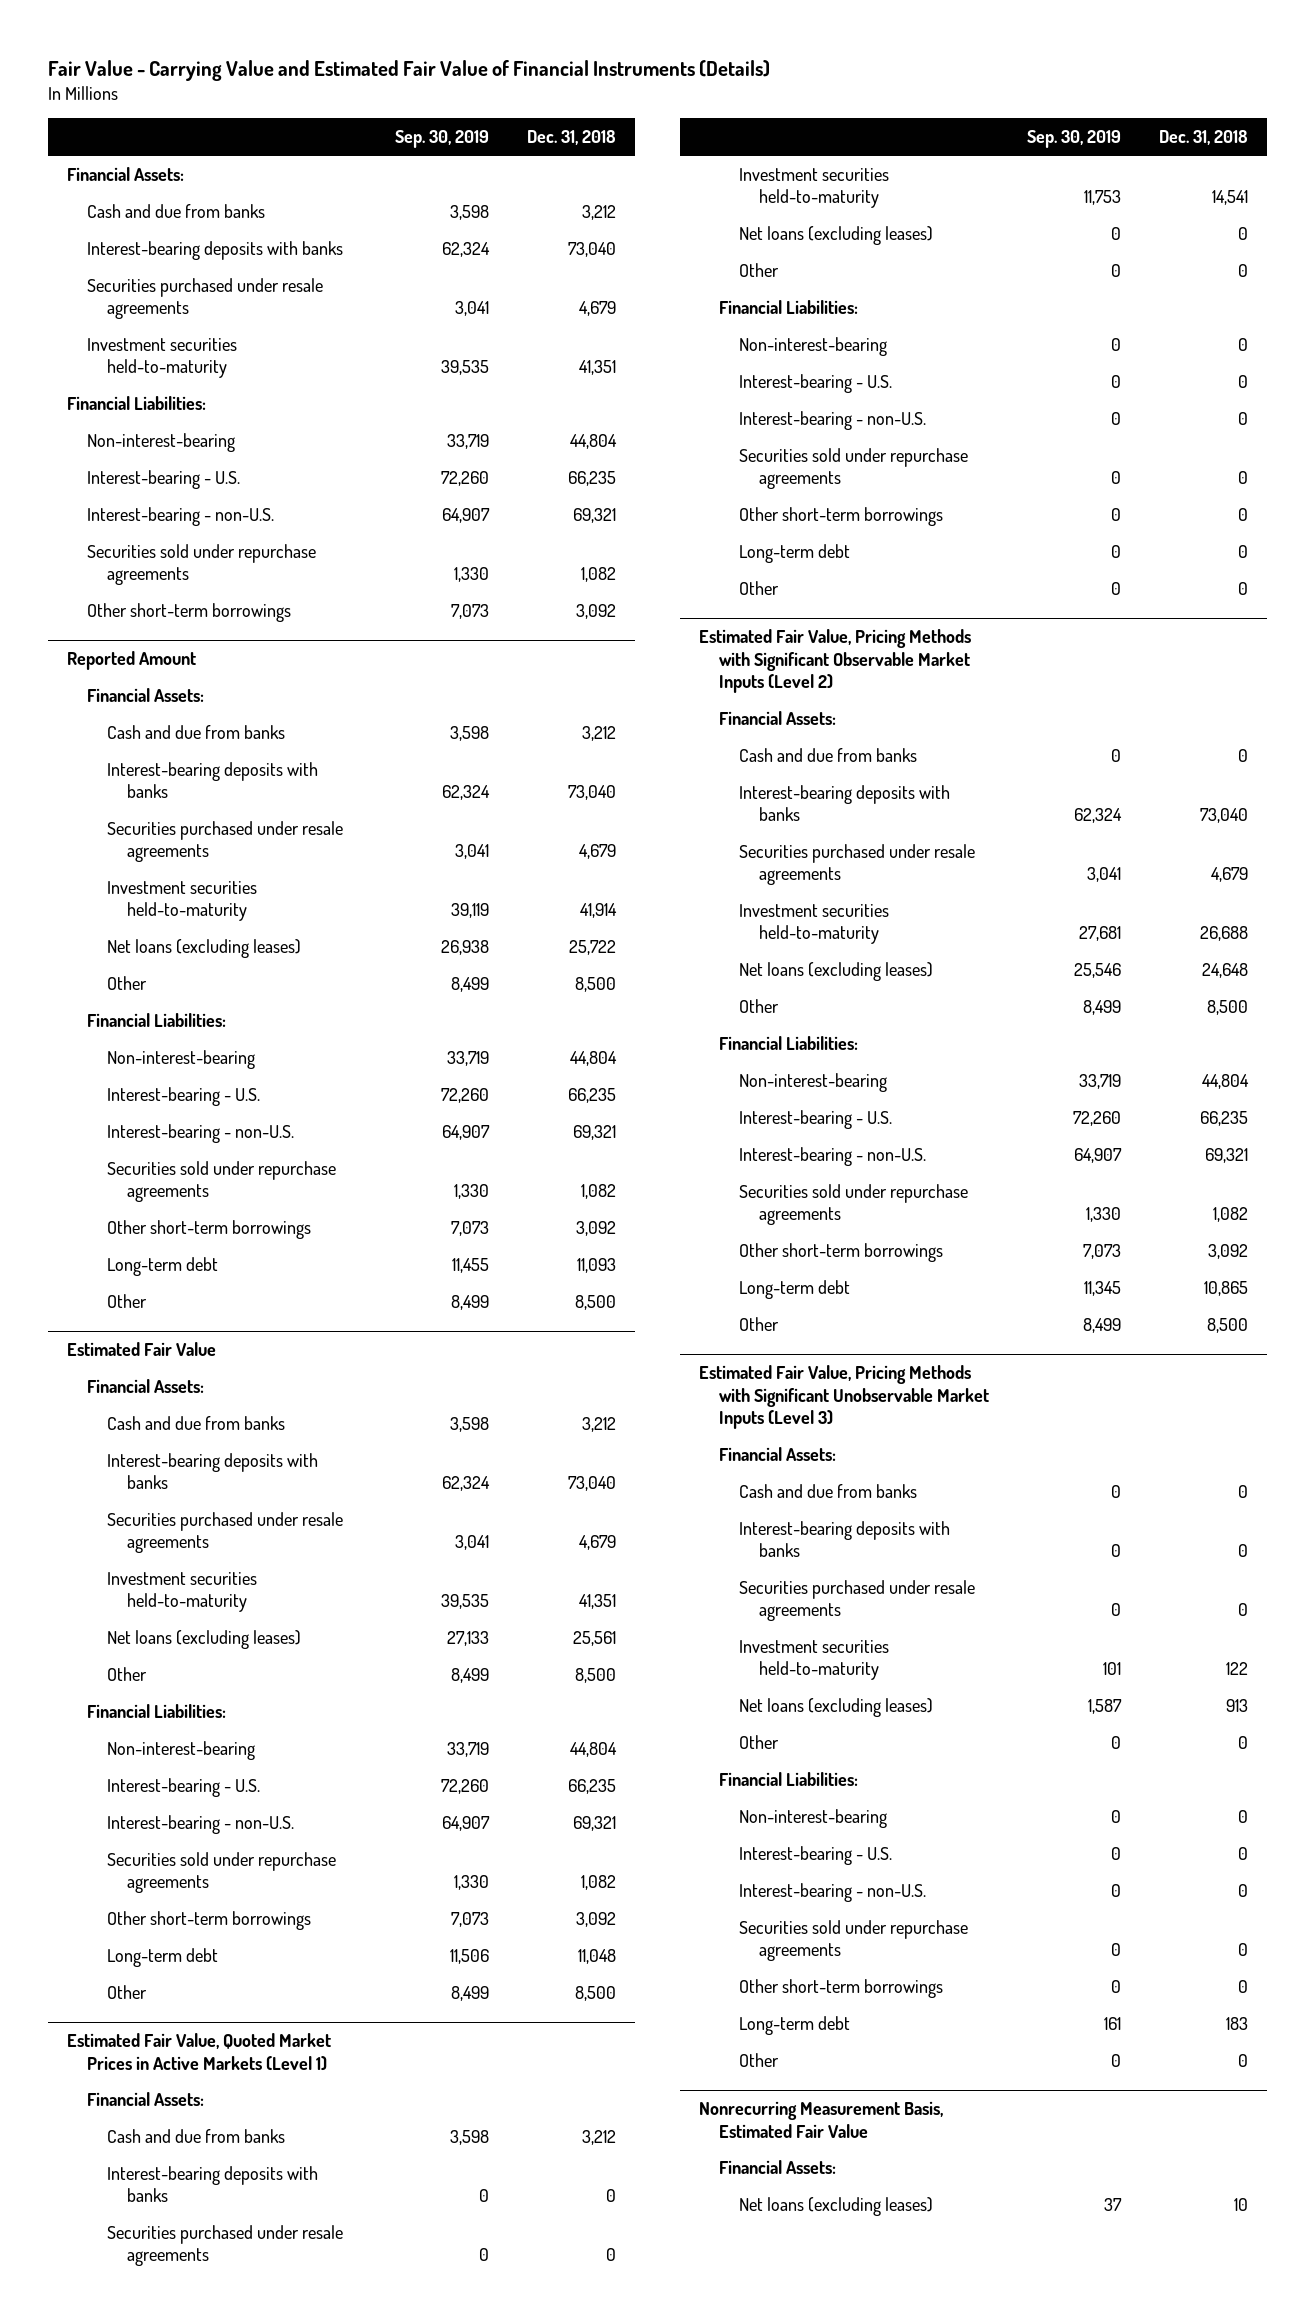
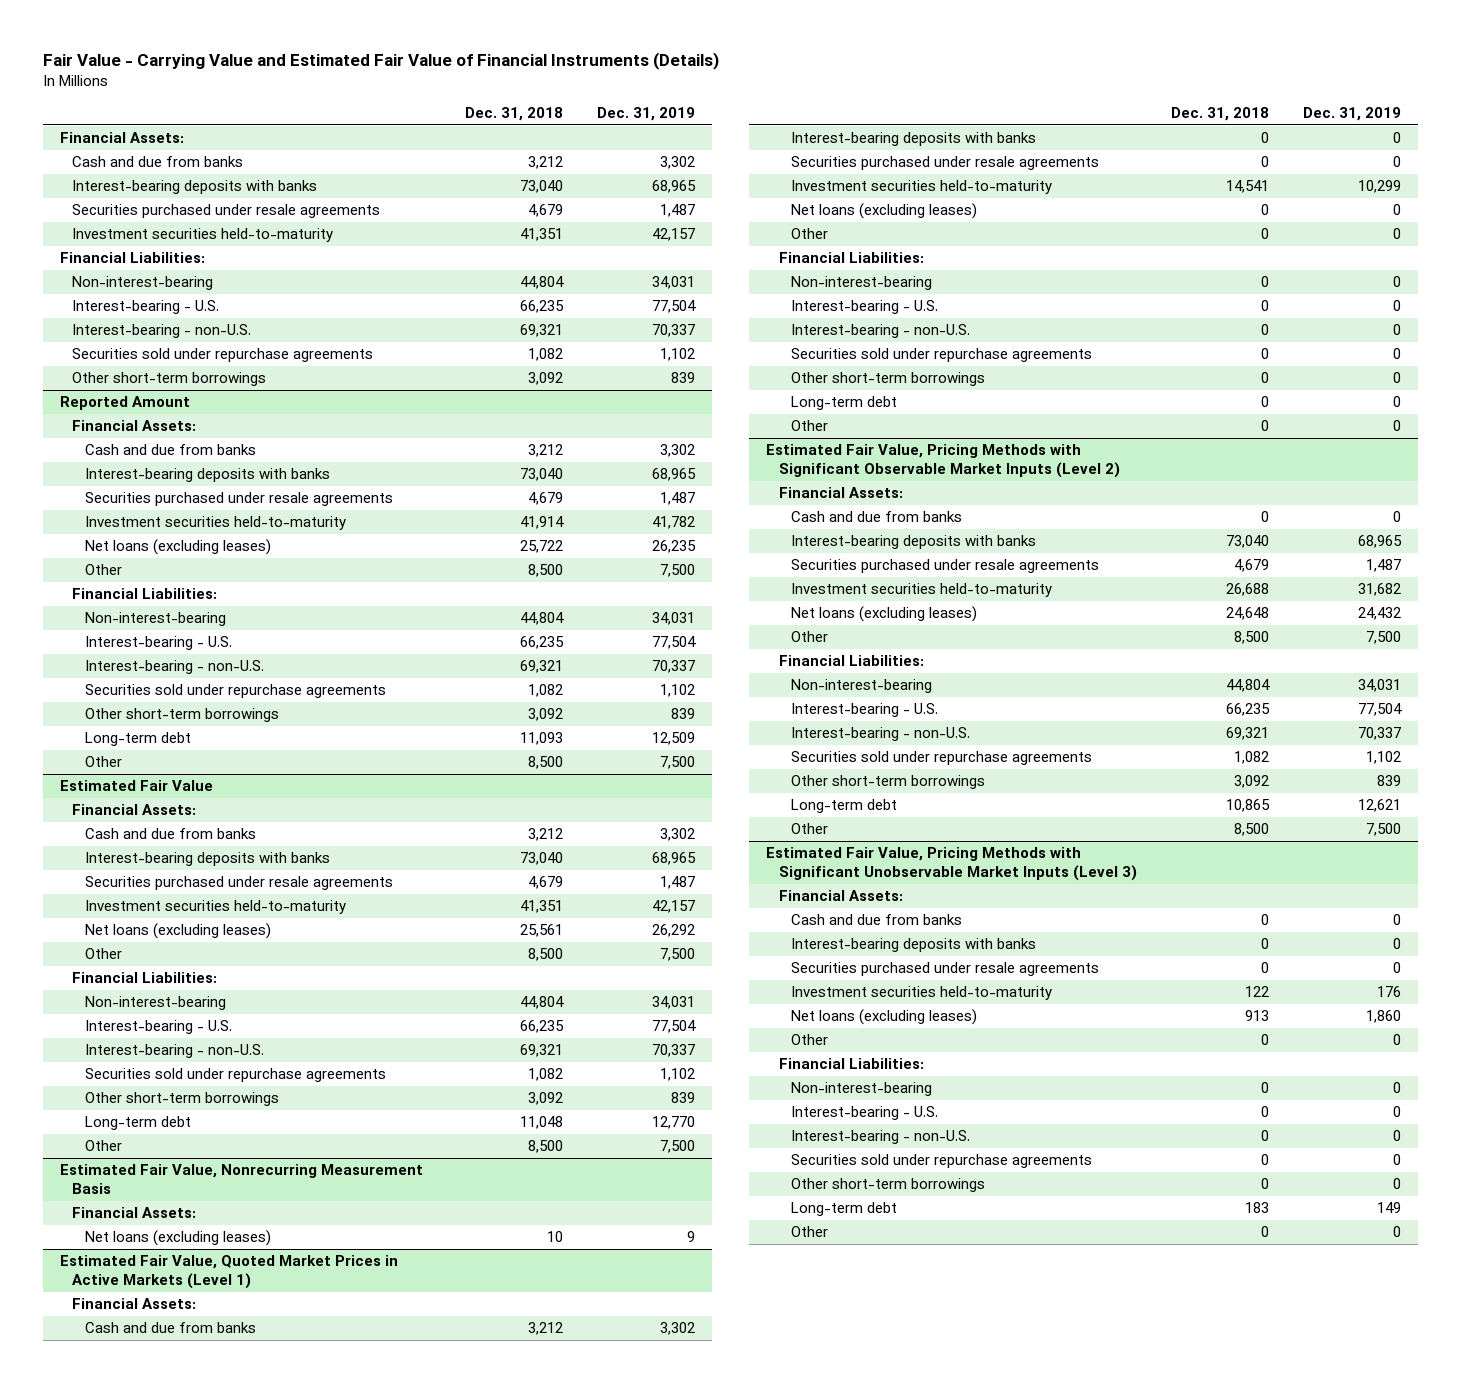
[395,130,490,149] Sep. 30, 2019 -> none
none -> [597,106,696,121] Dec. 31, 2019
none -> [60,1164,424,1194] Estimated Fair Value, Nonrecurring Measurement Basis
none -> [72,1207,197,1219] Financial Assets:
none -> [84,1230,271,1247] Net loans (excluding leases)
[698,2101,943,2138] Nonrecurring Measurement Basis, Estimated Fair Value -> none
[718,2159,836,2174] Financial Assets: -> none
[739,2196,934,2216] Net loans (excluding leases) -> none

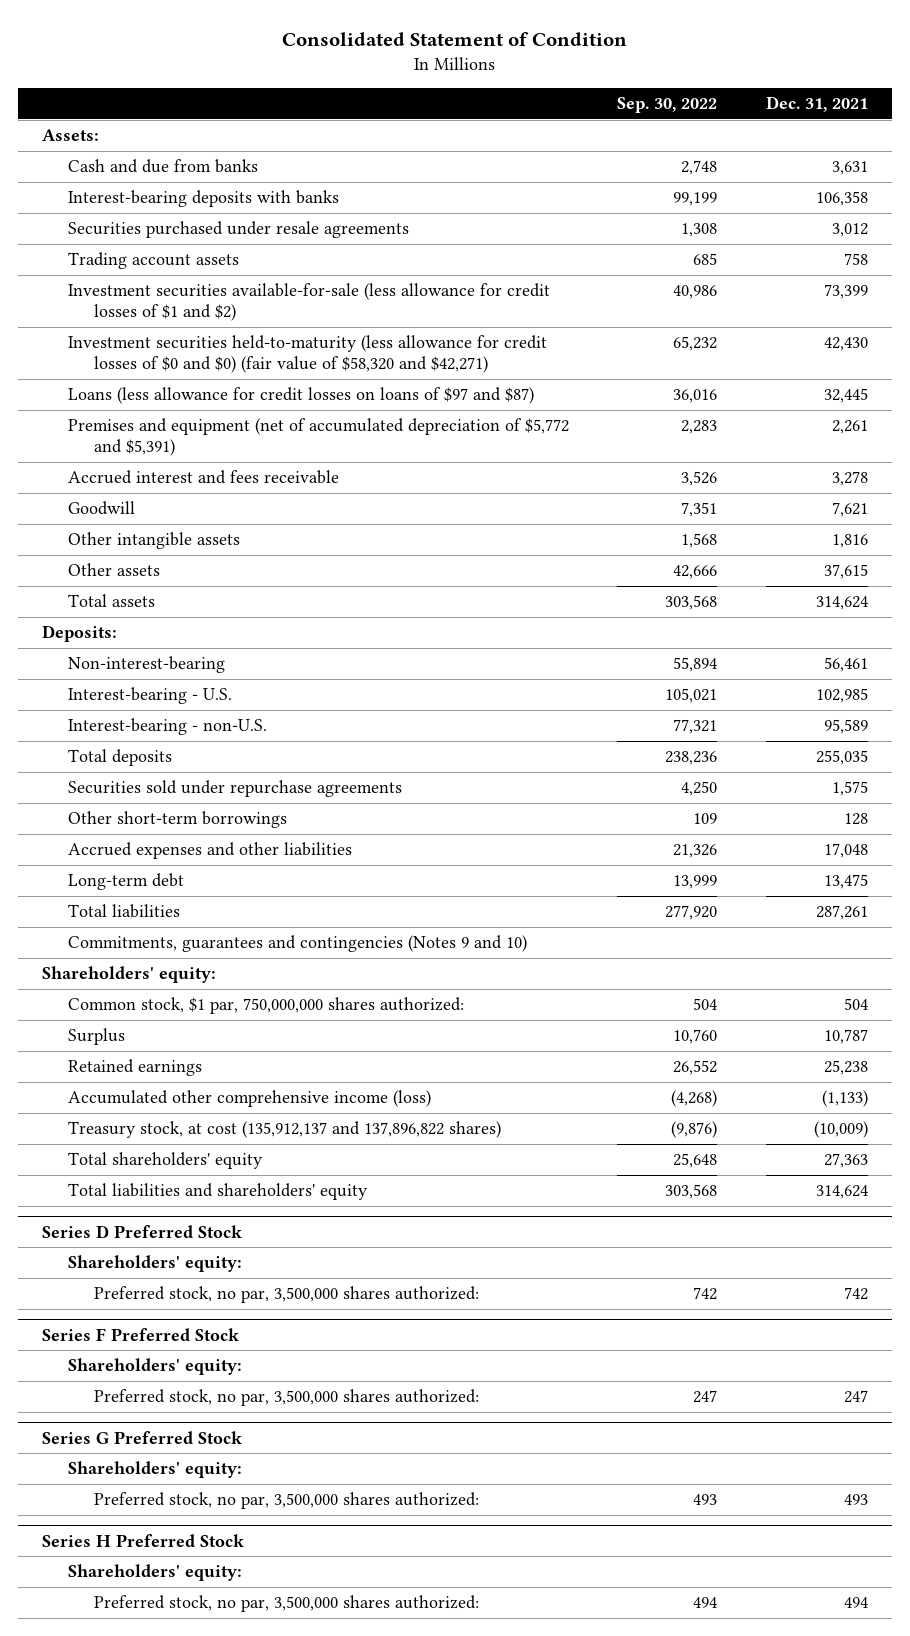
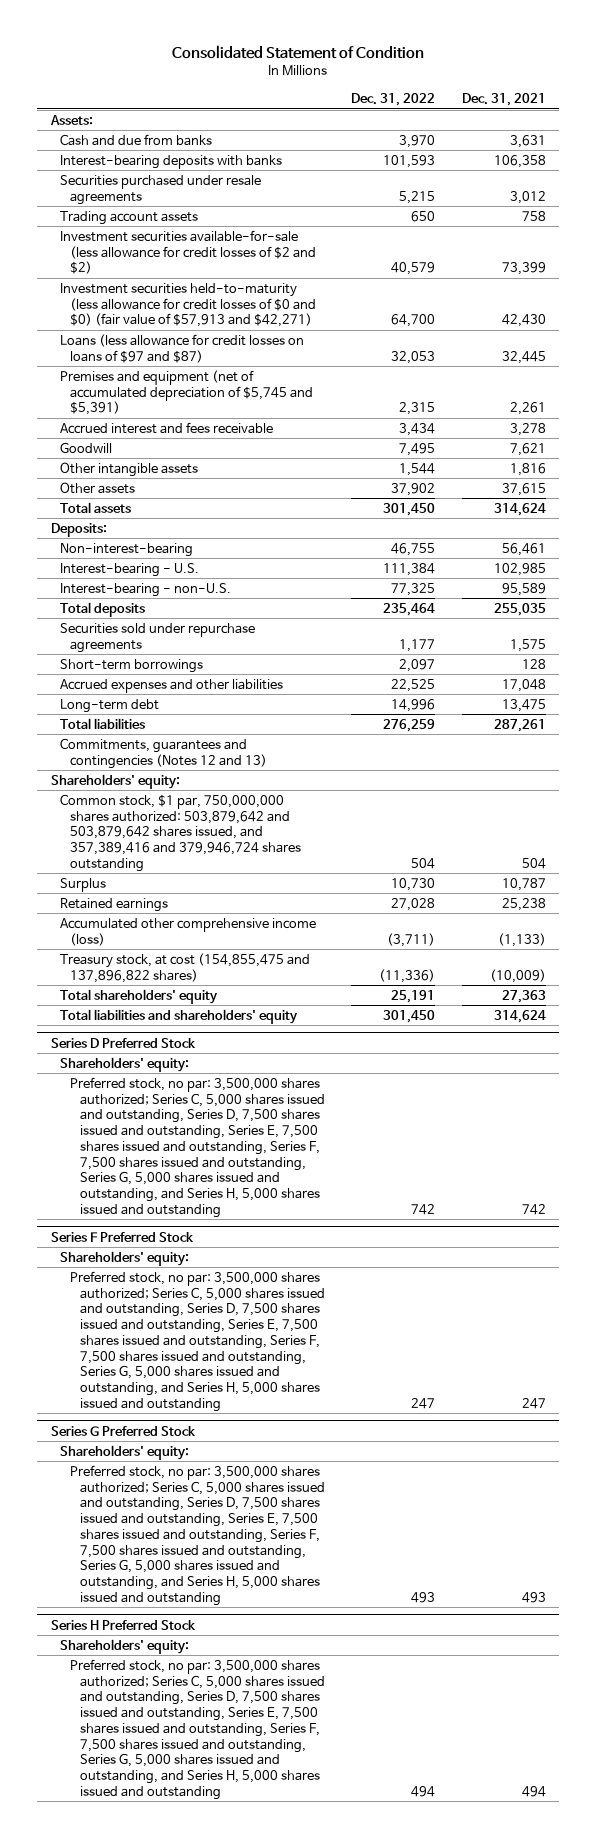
[617,97,718,114] Sep. 30, 2022 -> none
none -> [351,93,436,107] Dec. 31, 2022
[67,283,550,322] Investment securities available-for-sale (less allowance for credit losses of $1 and $2) -> [60,229,316,275] Investment securities available-for-sale (less allowance for credit losses of $2 and $2)
[67,335,547,374] Investment securities held-to-maturity (less allowance for credit losses of $0 and $0) (fair value of $58,320 and $42,271) -> [60,282,316,328] Investment securities held-to-maturity (less allowance for credit losses of $0 and $0) (fair value of $57,913 and $42,271)
[67,418,569,457] Premises and equipment (net of accumulated depreciation of $5,772 and $5,391) -> [60,369,313,416] Premises and equipment (net of accumulated depreciation of $5,745 and $5,391)
[67,811,287,829] Other short-term borrowings -> [60,658,204,673] Short-term borrowings
[67,935,527,953] Commitments, guarantees and contingencies (Notes 9 and 10) -> [60,737,267,769] Commitments, guarantees and contingencies (Notes 12 and 13)
[67,997,464,1015] Common stock, $1 par, 750,000,000 shares authorized: -> [60,793,301,872] Common stock, $1 par, 750,000,000 shares authorized: 503,879,642 and 503,879,642 shares issued, and 357,389,416 and 379,946,724 shares outstanding
[67,1121,501,1139] Treasury stock, at cost (135,912,137 and 137,896,822 shares) -> [60,952,311,983] Treasury stock, at cost (154,855,475 and 137,896,822 shares)
[93,1286,479,1304] Preferred stock, no par, 3,500,000 shares authorized: -> [69,1076,325,1218] Preferred stock, no par: 3,500,000 shares authorized; Series C, 5,000 shares issued and outstanding, Series D, 7,500 shares issued and outstanding, Series E, 7,500 shares issued and outstanding, Series F, 7,500 shares issued and outstanding, Series G, 5,000 shares issued and outstanding, and Series H, 5,000 shares issued and outstanding
[93,1389,479,1407] Preferred stock, no par, 3,500,000 shares authorized: -> [69,1270,325,1412] Preferred stock, no par: 3,500,000 shares authorized; Series C, 5,000 shares issued and outstanding, Series D, 7,500 shares issued and outstanding, Series E, 7,500 shares issued and outstanding, Series F, 7,500 shares issued and outstanding, Series G, 5,000 shares issued and outstanding, and Series H, 5,000 shares issued and outstanding
[93,1492,479,1510] Preferred stock, no par, 3,500,000 shares authorized: -> [69,1464,325,1606] Preferred stock, no par: 3,500,000 shares authorized; Series C, 5,000 shares issued and outstanding, Series D, 7,500 shares issued and outstanding, Series E, 7,500 shares issued and outstanding, Series F, 7,500 shares issued and outstanding, Series G, 5,000 shares issued and outstanding, and Series H, 5,000 shares issued and outstanding
[93,1595,479,1613] Preferred stock, no par, 3,500,000 shares authorized: -> [69,1658,325,1800] Preferred stock, no par: 3,500,000 shares authorized; Series C, 5,000 shares issued and outstanding, Series D, 7,500 shares issued and outstanding, Series E, 7,500 shares issued and outstanding, Series F, 7,500 shares issued and outstanding, Series G, 5,000 shares issued and outstanding, and Series H, 5,000 shares issued and outstanding

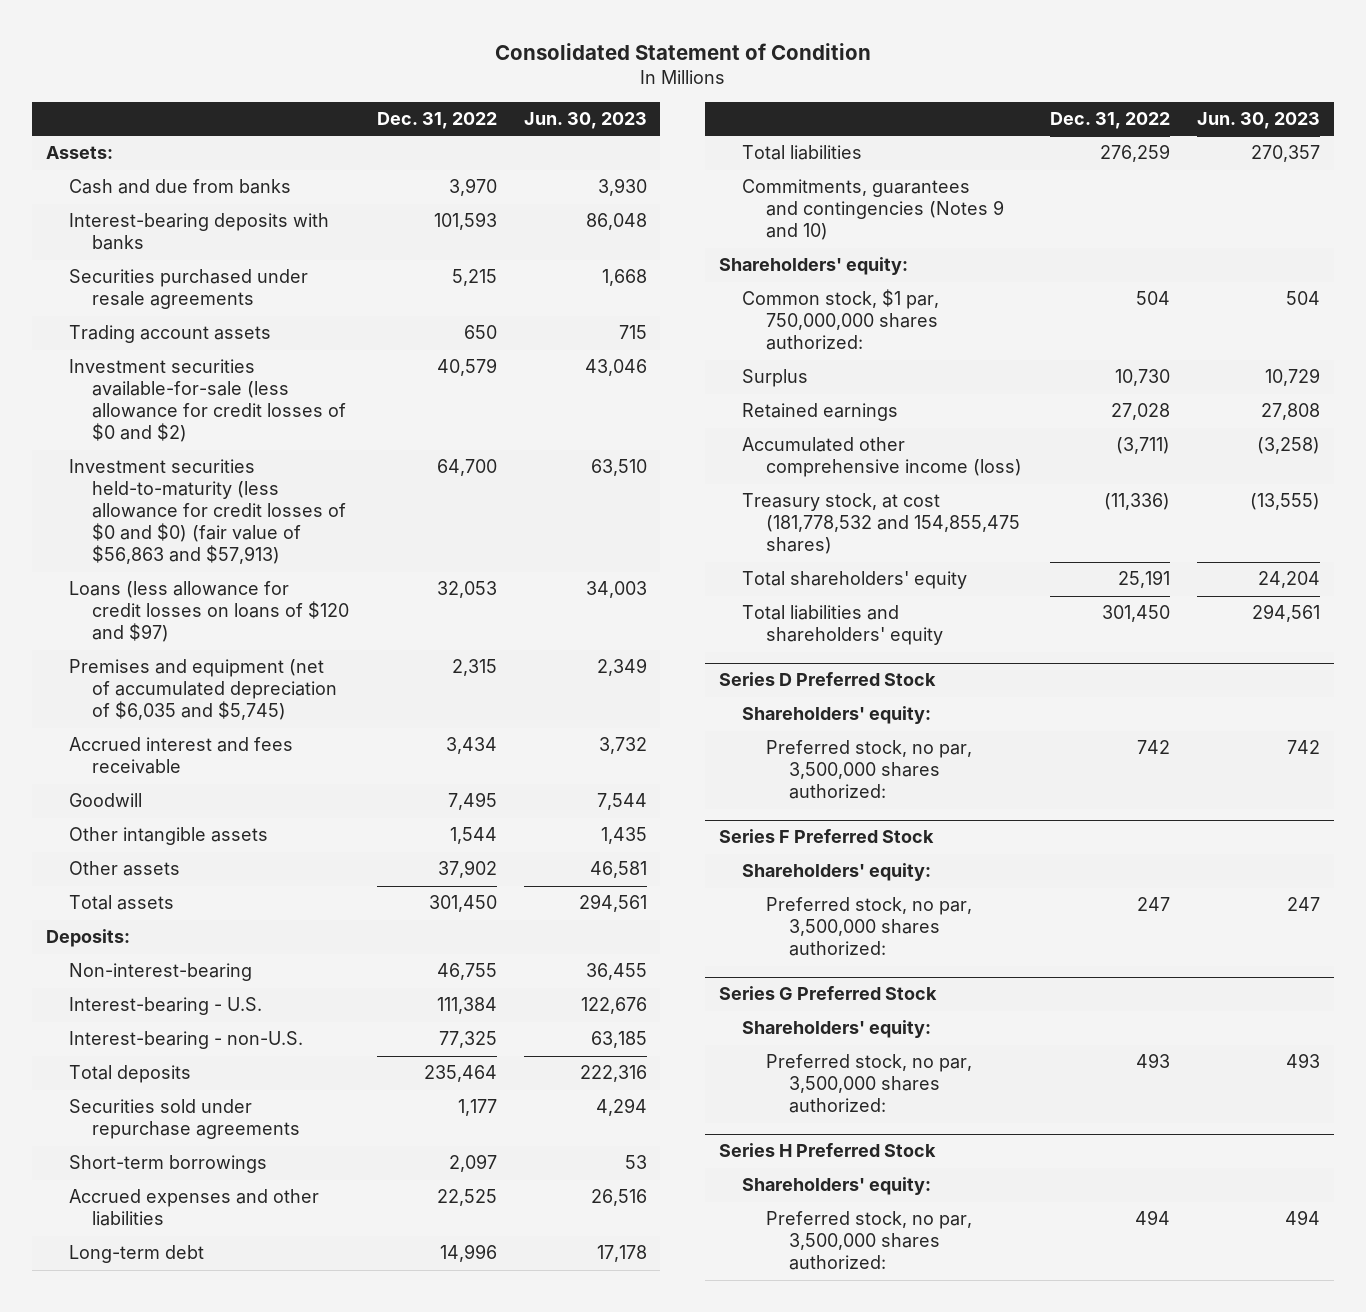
[461,93,546,107] Dec. 31, 2021 -> none
none -> [523,112,647,130] Jun. 30, 2023
[60,229,316,275] Investment securities available-for-sale (less allowance for credit losses of $2 and $2) -> [68,359,347,443] Investment securities available-for-sale (less allowance for credit losses of $0 and $2)
[60,282,316,328] Investment securities held-to-maturity (less allowance for credit losses of $0 and $0) (fair value of $57,913 and $42,271) -> [68,459,347,565] Investment securities held-to-maturity (less allowance for credit losses of $0 and $0) (fair value of $56,863 and $57,913)
[60,333,305,363] Loans (less allowance for credit losses on loans of $97 and $87) -> [68,581,350,643] Loans (less allowance for credit losses on loans of $120 and $97)
[60,369,313,416] Premises and equipment (net of accumulated depreciation of $5,745 and $5,391) -> [68,659,338,721] Premises and equipment (net of accumulated depreciation of $6,035 and $5,745)
[60,737,267,769] Commitments, guarantees and contingencies (Notes 12 and 13) -> [742,179,1004,241] Commitments, guarantees and contingencies (Notes 9 and 10)
[60,793,301,872] Common stock, $1 par, 750,000,000 shares authorized: 503,879,642 and 503,879,642 shares issued, and 357,389,416 and 379,946,724 shares outstanding -> [742,289,940,351] Common stock, $1 par, 750,000,000 shares authorized:
[60,952,311,983] Treasury stock, at cost (154,855,475 and 137,896,822 shares) -> [742,493,1020,555] Treasury stock, at cost (181,778,532 and 154,855,475 shares)
[69,1076,325,1218] Preferred stock, no par: 3,500,000 shares authorized; Series C, 5,000 shares issued and outstanding, Series D, 7,500 shares issued and outstanding, Series E, 7,500 shares issued and outstanding, Series F, 7,500 shares issued and outstanding, Series G, 5,000 shares issued and outstanding, and Series H, 5,000 shares issued and outstanding -> [765,740,972,800] Preferred stock, no par, 3,500,000 shares authorized:
[69,1270,325,1412] Preferred stock, no par: 3,500,000 shares authorized; Series C, 5,000 shares issued and outstanding, Series D, 7,500 shares issued and outstanding, Series E, 7,500 shares issued and outstanding, Series F, 7,500 shares issued and outstanding, Series G, 5,000 shares issued and outstanding, and Series H, 5,000 shares issued and outstanding -> [765,897,972,957] Preferred stock, no par, 3,500,000 shares authorized:
[69,1464,325,1606] Preferred stock, no par: 3,500,000 shares authorized; Series C, 5,000 shares issued and outstanding, Series D, 7,500 shares issued and outstanding, Series E, 7,500 shares issued and outstanding, Series F, 7,500 shares issued and outstanding, Series G, 5,000 shares issued and outstanding, and Series H, 5,000 shares issued and outstanding -> [765,1054,972,1114] Preferred stock, no par, 3,500,000 shares authorized:
[69,1658,325,1800] Preferred stock, no par: 3,500,000 shares authorized; Series C, 5,000 shares issued and outstanding, Series D, 7,500 shares issued and outstanding, Series E, 7,500 shares issued and outstanding, Series F, 7,500 shares issued and outstanding, Series G, 5,000 shares issued and outstanding, and Series H, 5,000 shares issued and outstanding -> [765,1211,972,1271] Preferred stock, no par, 3,500,000 shares authorized:

